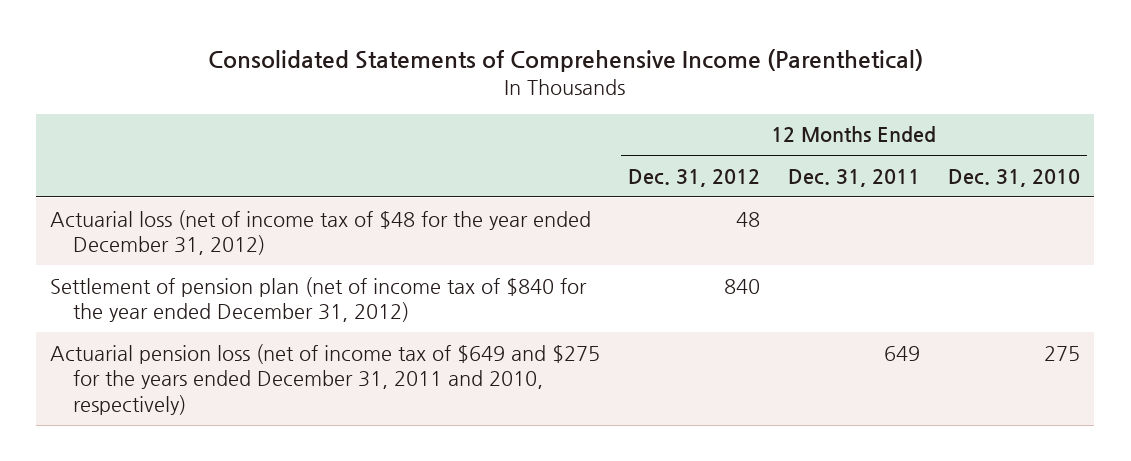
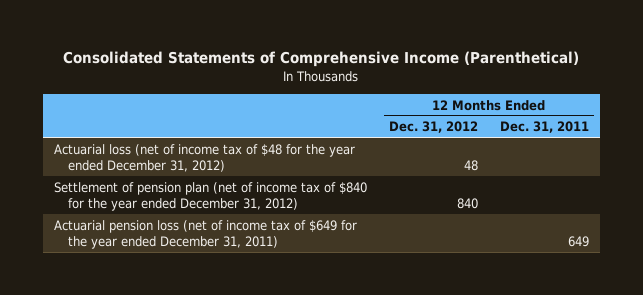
[948,168,1081,187] Dec. 31, 2010 -> none
[50,343,601,416] Actuarial pension loss (net of income tax of $649 and $275 for the years ended December 31, 2011 and 2010, respectively) -> [54,219,358,250] Actuarial pension loss (net of income tax of $649 for the year ended December 31, 2011)

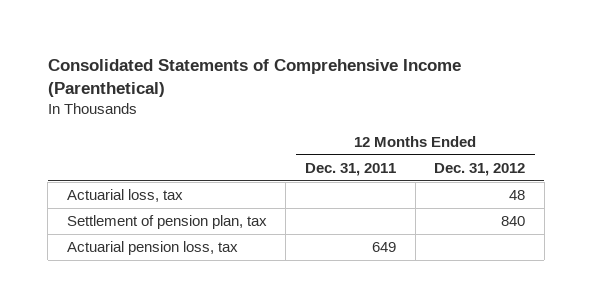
[54,143,356,173] Actuarial loss (net of income tax of $48 for the year ended December 31, 2012) -> [66,189,183,203] Actuarial loss, tax
[54,181,368,212] Settlement of pension plan (net of income tax of $840 for the year ended December 31, 2012) -> [66,215,267,230] Settlement of pension plan, tax
[54,219,358,250] Actuarial pension loss (net of income tax of $649 for the year ended December 31, 2011) -> [66,241,238,256] Actuarial pension loss, tax

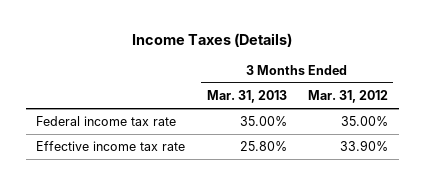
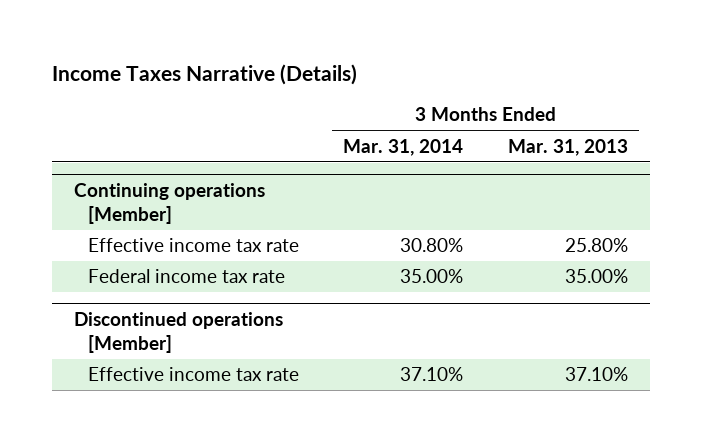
[132,33,293,48] Income Taxes (Details) -> [52,63,358,85] Income Taxes Narrative (Details)
[307,90,388,104] Mar. 31, 2012 -> none
none -> [343,138,464,156] Mar. 31, 2014
[36,116,177,127] Federal income tax rate -> none
none -> [74,183,266,224] Continuing operations [Member]
none -> [88,269,286,284] Federal income tax rate
none -> [74,312,284,353] Discontinued operations [Member]
none -> [88,367,300,382] Effective income tax rate

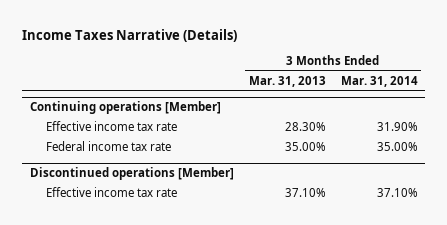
[400,238,464,253] 30.80% -> [376,121,418,131] 31.90%
[564,238,628,253] 25.80% -> [284,121,326,131] 28.30%

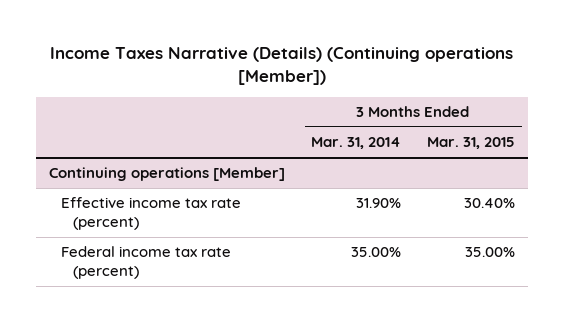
[22,28,238,42] Income Taxes Narrative (Details) -> [50,47,514,86] Income Taxes Narrative (Details) (Continuing operations [Member])
[248,75,326,87] Mar. 31, 2013 -> none
none -> [427,137,516,150] Mar. 31, 2015
[29,167,234,181] Discontinued operations [Member] -> none
[46,186,178,197] Effective income tax rate -> none
[46,120,178,131] Effective income tax rate -> [60,197,241,231] Effective income tax rate (percent)
[46,140,172,151] Federal income tax rate -> [60,246,231,280] Federal income tax rate (percent)

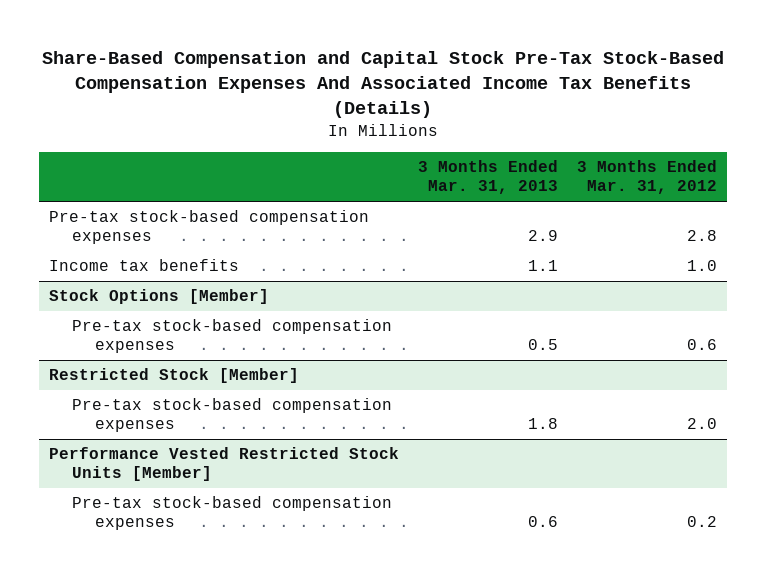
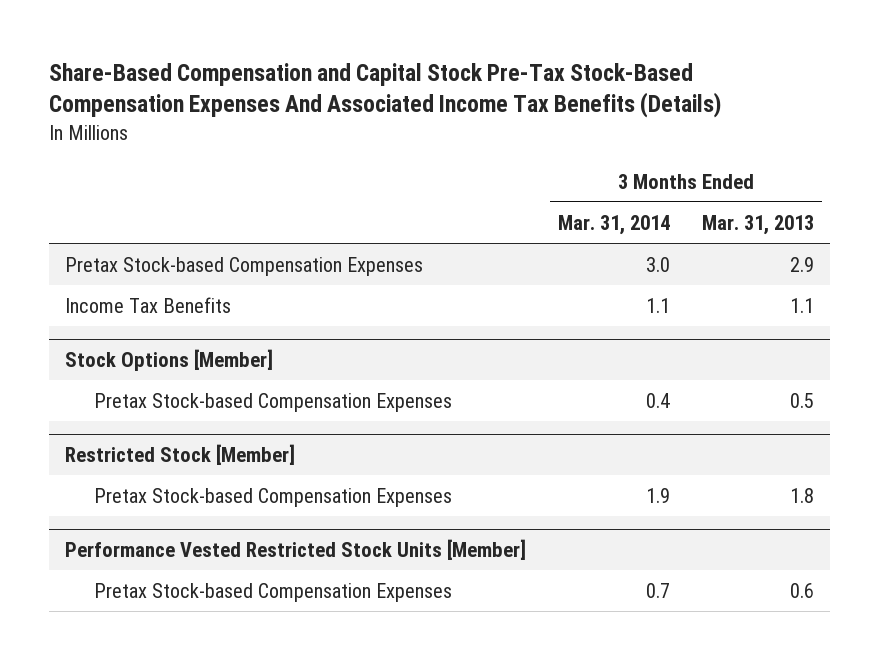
[577,160,718,195] 3 Months Ended Mar. 31, 2012 -> none
none -> [557,214,670,235] Mar. 31, 2014
[48,210,369,245] Pre-tax stock-based compensation expenses -> [64,256,423,276] Pretax Stock-based Compensation Expenses
[48,259,239,272] Income tax benefits -> [64,296,231,313] Income Tax Benefits
[72,319,393,354] Pre-tax stock-based compensation expenses -> [93,392,452,412] Pretax Stock-based Compensation Expenses
[72,398,393,433] Pre-tax stock-based compensation expenses -> [93,487,452,507] Pretax Stock-based Compensation Expenses
[72,496,393,531] Pre-tax stock-based compensation expenses -> [93,582,452,602] Pretax Stock-based Compensation Expenses

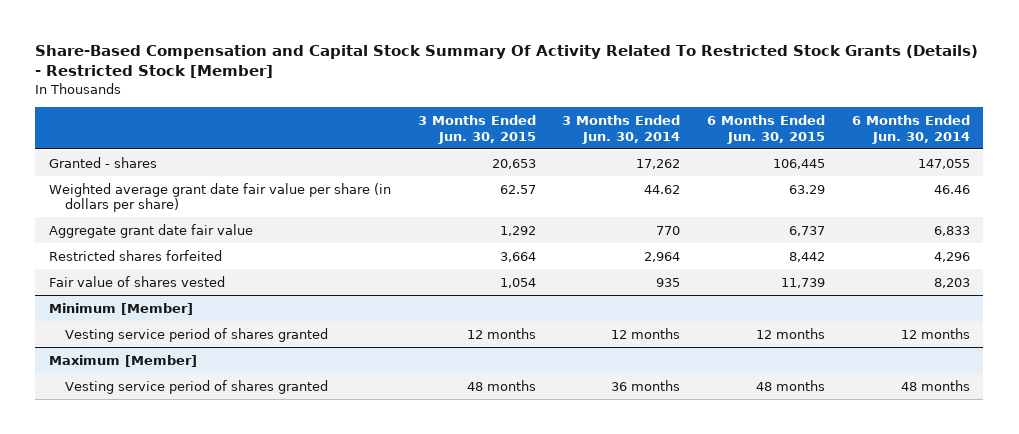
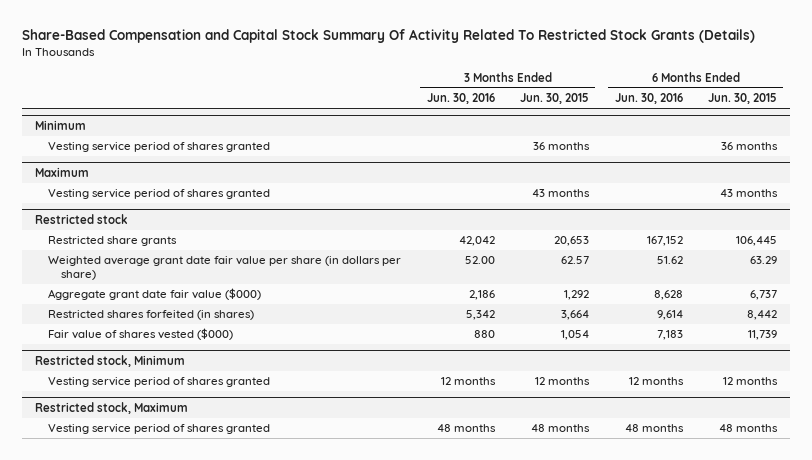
[35,44,979,79] Share-Based Compensation and Capital Stock Summary Of Activity Related To Restricted Stock Grants (Details) - Restricted Stock [Member] -> [22,29,756,44] Share-Based Compensation and Capital Stock Summary Of Activity Related To Restricted Stock Grants (Details)
[562,115,681,144] 3 Months Ended Jun. 30, 2014 -> none
[851,115,970,144] 6 Months Ended Jun. 30, 2014 -> none
none -> [426,93,495,105] Jun. 30, 2016
none -> [614,93,683,105] Jun. 30, 2016
none -> [34,120,86,131] Minimum
none -> [48,142,271,153] Vesting service period of shares granted
none -> [34,167,89,178] Maximum
none -> [48,189,271,200] Vesting service period of shares granted
none -> [34,214,128,225] Restricted stock
[48,156,157,168] Granted - shares -> [48,236,178,247] Restricted share grants
[48,302,193,315] Minimum [Member] -> none
[48,223,253,238] Aggregate grant date fair value -> [48,288,262,301] Aggregate grant date fair value ($000)
[48,249,222,261] Restricted shares forfeited -> [48,310,255,321] Restricted shares forfeited (in shares)
[48,275,225,287] Fair value of shares vested -> [48,328,234,341] Fair value of shares vested ($000)
none -> [34,355,185,368] Restricted stock, Minimum
[48,354,197,367] Maximum [Member] -> none
none -> [34,402,188,415] Restricted stock, Maximum

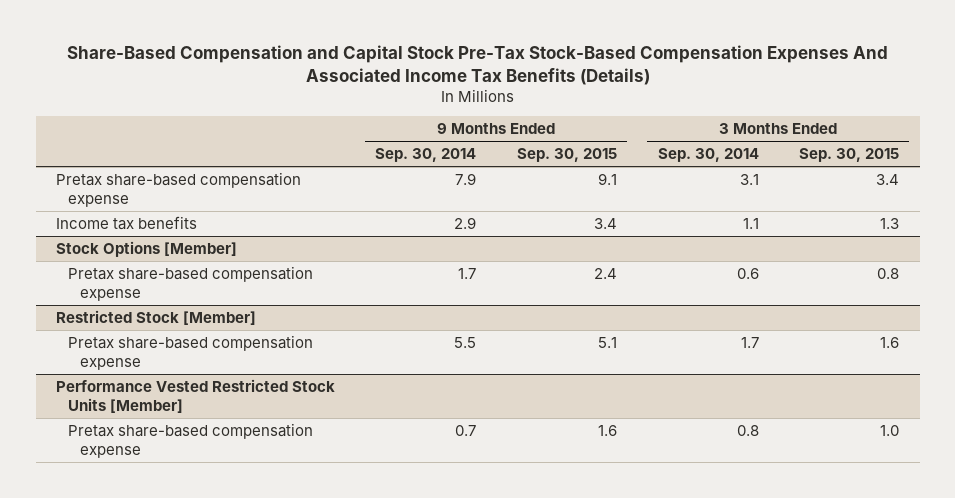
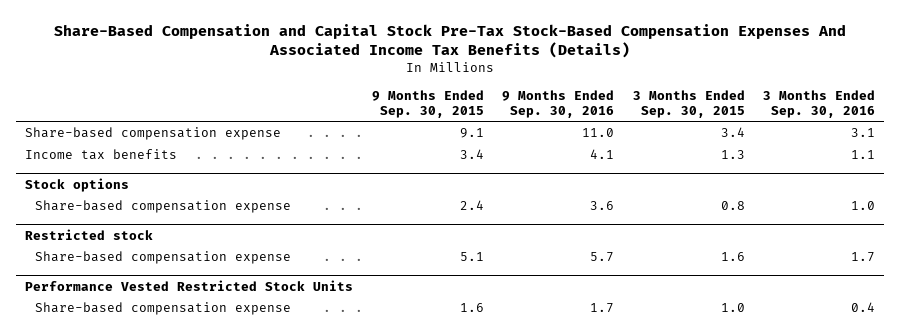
[375,148,477,163] Sep. 30, 2014 -> none
[657,148,759,163] Sep. 30, 2014 -> none
none -> [502,89,615,118] 9 Months Ended Sep. 30, 2016
none -> [763,89,876,118] 3 Months Ended Sep. 30, 2016
[55,171,301,207] Pretax share-based compensation expense -> [25,127,282,141] Share-based compensation expense
[55,240,237,257] Stock Options [Member] -> [25,177,130,192] Stock options
[68,265,314,301] Pretax share-based compensation expense -> [34,200,291,214] Share-based compensation expense
[55,309,256,325] Restricted Stock [Member] -> [25,228,154,240] Restricted stock
[68,334,314,370] Pretax share-based compensation expense -> [34,251,291,265] Share-based compensation expense
[55,378,335,413] Performance Vested Restricted Stock Units [Member] -> [25,279,354,291] Performance Vested Restricted Stock Units
[68,422,314,458] Pretax share-based compensation expense -> [34,302,291,316] Share-based compensation expense

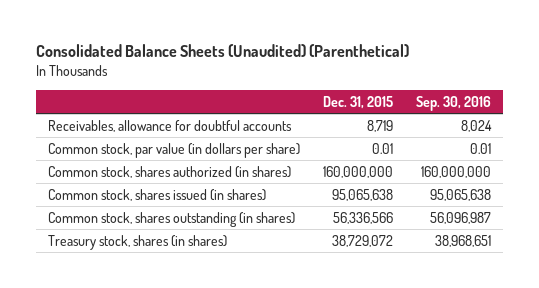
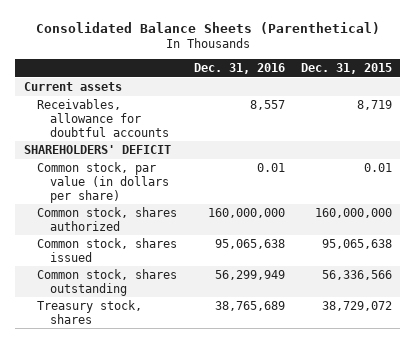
[35,44,409,58] Consolidated Balance Sheets (Unaudited) (Parenthetical) -> [35,21,380,34] Consolidated Balance Sheets (Parenthetical)
[416,95,492,111] Sep. 30, 2016 -> none
none -> [193,63,285,75] Dec. 31, 2016
none -> [23,81,122,91] Current assets
none -> [23,144,171,154] SHAREHOLDERS' DEFICIT
[47,165,291,178] Common stock, shares authorized (in shares) -> [36,206,177,231] Common stock, shares authorized
[47,188,266,201] Common stock, shares issued (in shares) -> [36,237,177,262] Common stock, shares issued
[47,211,295,227] Common stock, shares outstanding (in shares) -> [36,268,177,296] Common stock, shares outstanding
[47,234,227,250] Treasury stock, shares (in shares) -> [36,299,142,324] Treasury stock, shares

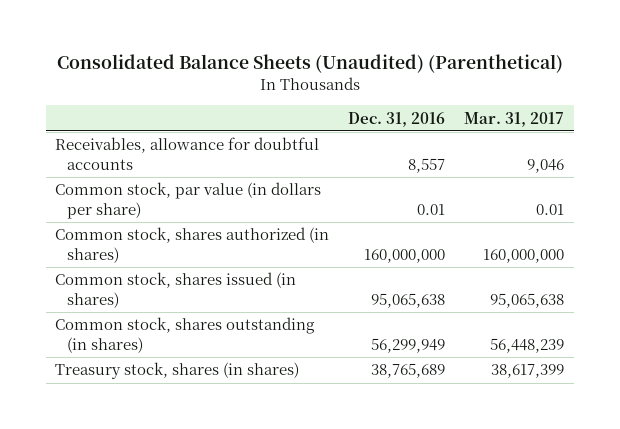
[35,21,380,34] Consolidated Balance Sheets (Parenthetical) -> [56,54,563,74] Consolidated Balance Sheets (Unaudited) (Parenthetical)
[301,63,393,75] Dec. 31, 2015 -> none
none -> [464,111,565,127] Mar. 31, 2017
[23,81,122,91] Current assets -> none
[23,144,171,154] SHAREHOLDERS' DEFICIT -> none
[36,206,177,231] Common stock, shares authorized -> [55,227,330,263] Common stock, shares authorized (in shares)
[36,237,177,262] Common stock, shares issued -> [55,272,297,308] Common stock, shares issued (in shares)
[36,268,177,296] Common stock, shares outstanding -> [55,317,316,353] Common stock, shares outstanding (in shares)
[36,299,142,324] Treasury stock, shares -> [55,362,300,380] Treasury stock, shares (in shares)

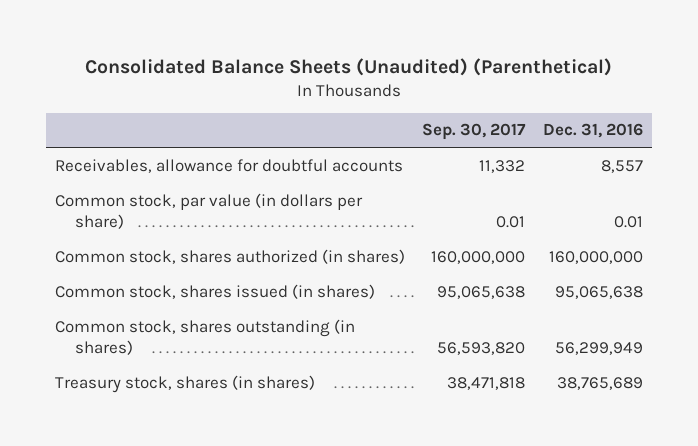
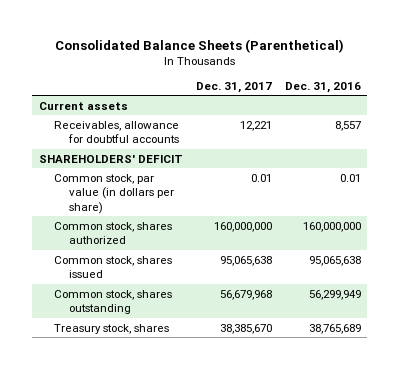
[84,57,612,76] Consolidated Balance Sheets (Unaudited) (Parenthetical) -> [54,38,344,53] Consolidated Balance Sheets (Parenthetical)
[422,123,527,141] Sep. 30, 2017 -> none
none -> [195,81,272,93] Dec. 31, 2017
none -> [38,101,128,110] Current assets
none -> [38,154,183,163] SHAREHOLDERS' DEFICIT
[54,248,405,264] Common stock, shares authorized (in shares) -> [53,221,172,245] Common stock, shares authorized
[54,283,375,299] Common stock, shares issued (in shares) -> [53,255,172,279] Common stock, shares issued
[54,318,355,355] Common stock, shares outstanding (in shares) -> [53,289,172,315] Common stock, shares outstanding
[54,374,315,393] Treasury stock, shares (in shares) -> [53,323,169,334] Treasury stock, shares

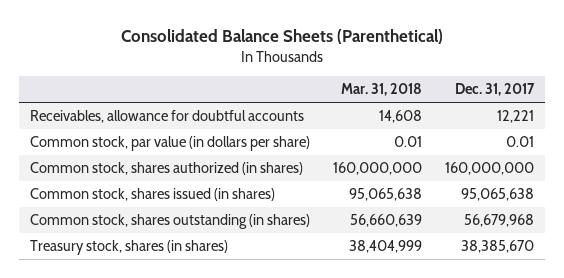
[284,81,361,93] Dec. 31, 2016 -> none
none -> [341,83,423,97] Mar. 31, 2018
[38,101,128,110] Current assets -> none
[38,154,183,163] SHAREHOLDERS' DEFICIT -> none
[53,221,172,245] Common stock, shares authorized -> [30,162,304,176] Common stock, shares authorized (in shares)
[53,255,172,279] Common stock, shares issued -> [30,188,276,202] Common stock, shares issued (in shares)
[53,289,172,315] Common stock, shares outstanding -> [30,214,311,230] Common stock, shares outstanding (in shares)
[53,323,169,334] Treasury stock, shares -> [30,240,229,256] Treasury stock, shares (in shares)

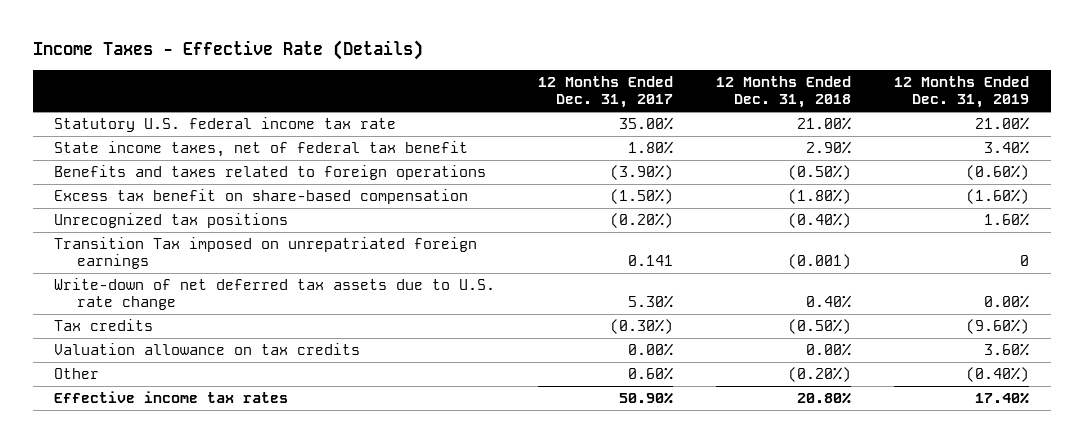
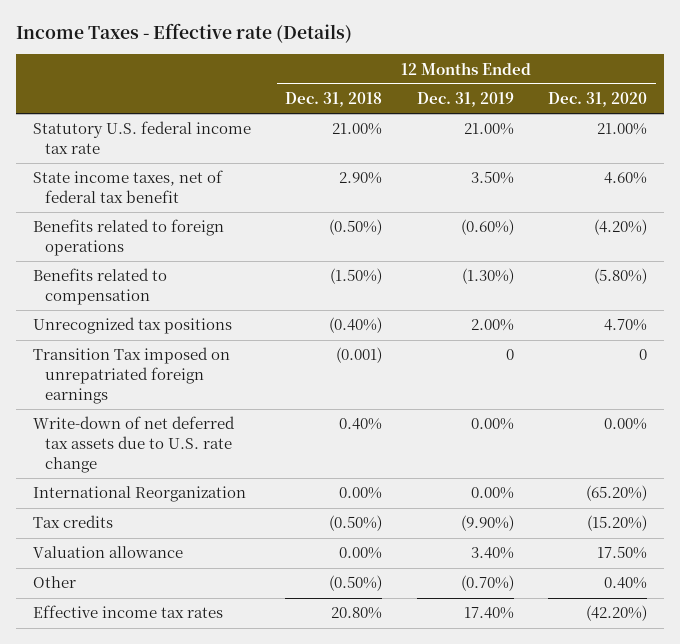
[32,40,423,61] Income Taxes - Effective Rate (Details) -> [15,23,352,44] Income Taxes - Effective rate (Details)
[538,76,674,109] 12 Months Ended Dec. 31, 2017 -> none
none -> [548,92,648,108] Dec. 31, 2020
[54,189,469,205] Excess tax benefit on share-based compensation -> none
[984,141,1030,155] 3.40% -> [470,171,514,185] 3.50%
[54,165,487,181] Benefits and taxes related to foreign operations -> [32,219,224,256] Benefits related to foreign operations
none -> [32,268,167,305] Benefits related to compensation
[984,213,1030,227] 1.60% -> [470,319,514,332] 2.00%
none -> [32,486,246,503] International Reorganization
[966,319,1030,335] (9.60%) -> [460,515,514,532] (9.90%)
[54,343,361,356] Valuation allowance on tax credits -> [32,546,183,559] Valuation allowance
[984,343,1030,357] 3.60% -> [470,547,514,560] 3.40%
[788,367,852,383] (0.20%) -> [329,575,383,592] (0.50%)
[966,367,1030,383] (0.40%) -> [460,575,514,592] (0.70%)

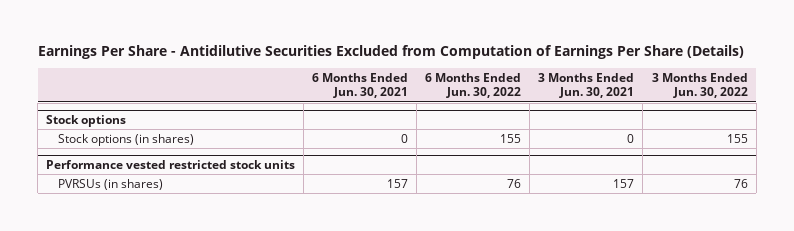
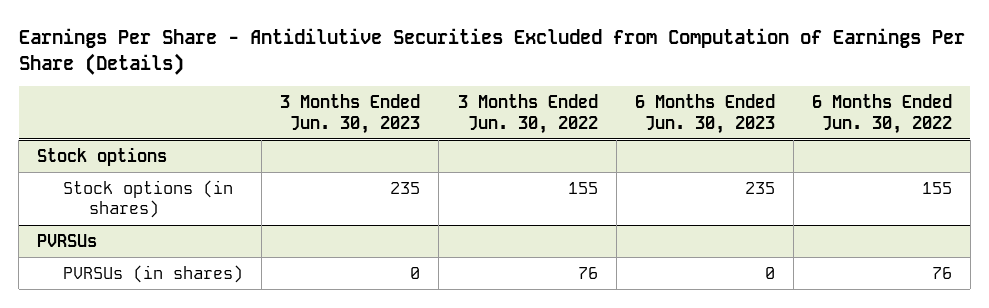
[312,72,409,99] 6 Months Ended Jun. 30, 2021 -> none
[538,72,635,99] 3 Months Ended Jun. 30, 2021 -> none
none -> [280,94,421,134] 3 Months Ended Jun. 30, 2023
none -> [634,94,775,134] 6 Months Ended Jun. 30, 2023
[46,159,296,169] Performance vested restricted stock units -> [37,233,98,247] PVRSUs

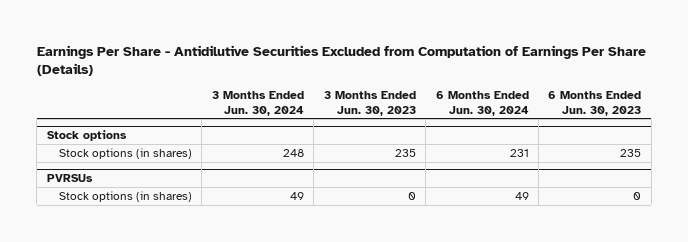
[457,94,598,134] 3 Months Ended Jun. 30, 2022 -> none
[811,94,952,134] 6 Months Ended Jun. 30, 2022 -> none
none -> [211,91,304,116] 3 Months Ended Jun. 30, 2024
none -> [435,91,529,116] 6 Months Ended Jun. 30, 2024
[63,264,244,283] PVRSUs (in shares) -> none
none -> [59,190,193,202] Stock options (in shares)

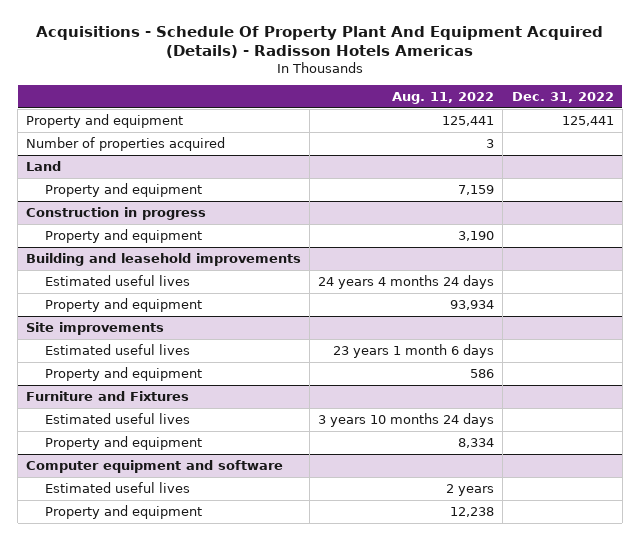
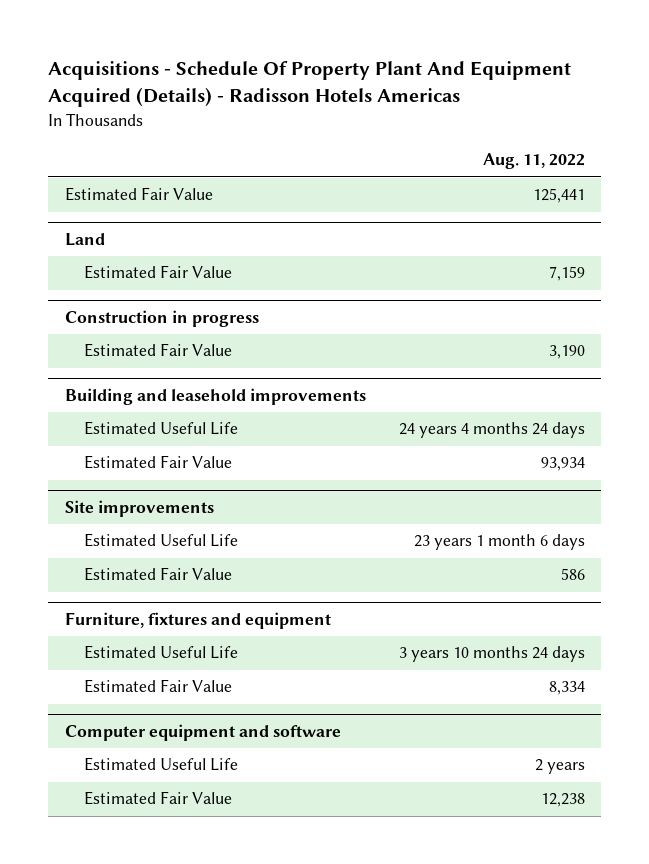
[511,92,614,104] Dec. 31, 2022 -> none
[26,136,226,151] Number of properties acquired -> none
[26,113,184,128] Property and equipment -> [64,187,213,202] Estimated Fair Value
[45,182,203,197] Property and equipment -> [83,265,232,280] Estimated Fair Value
[45,228,203,243] Property and equipment -> [83,343,232,358] Estimated Fair Value
[45,274,191,286] Estimated useful lives -> [83,421,238,436] Estimated Useful Life
[45,297,203,312] Property and equipment -> [83,455,232,470] Estimated Fair Value
[45,343,191,355] Estimated useful lives -> [83,533,238,548] Estimated Useful Life
[45,366,203,381] Property and equipment -> [83,567,232,582] Estimated Fair Value
[26,390,190,401] Furniture and Fixtures -> [64,612,331,630] Furniture, fixtures and equipment
[45,412,191,424] Estimated useful lives -> [83,645,238,660] Estimated Useful Life
[45,435,203,450] Property and equipment -> [83,679,232,694] Estimated Fair Value
[45,481,191,493] Estimated useful lives -> [83,757,238,772] Estimated Useful Life
[45,504,203,519] Property and equipment -> [83,791,232,806] Estimated Fair Value

